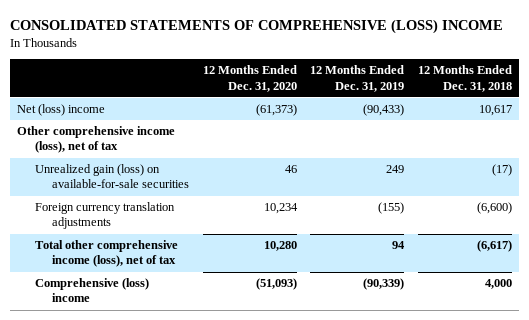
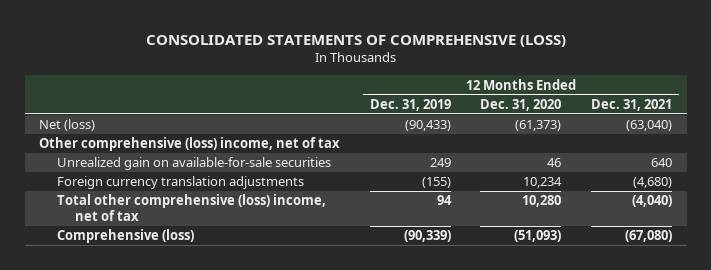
[10,18,504,34] CONSOLIDATED STATEMENTS OF COMPREHENSIVE (LOSS) INCOME -> [145,34,566,47] CONSOLIDATED STATEMENTS OF COMPREHENSIVE (LOSS)
[417,65,512,92] 12 Months Ended Dec. 31, 2018 -> none
none -> [591,98,673,111] Dec. 31, 2021
[17,104,106,117] Net (loss) income -> [39,119,96,132] Net (loss)
[17,126,176,154] Other comprehensive income (loss), net of tax -> [39,137,341,152] Other comprehensive (loss) income, net of tax
[34,164,189,189] Unrealized gain (loss) on available-for-sale securities -> [56,157,331,171] Unrealized gain on available-for-sale securities
[34,240,178,268] Total other comprehensive income (loss), net of tax -> [56,194,326,222] Total other comprehensive (loss) income, net of tax
[34,278,149,303] Comprehensive (loss) income -> [56,229,194,244] Comprehensive (loss)

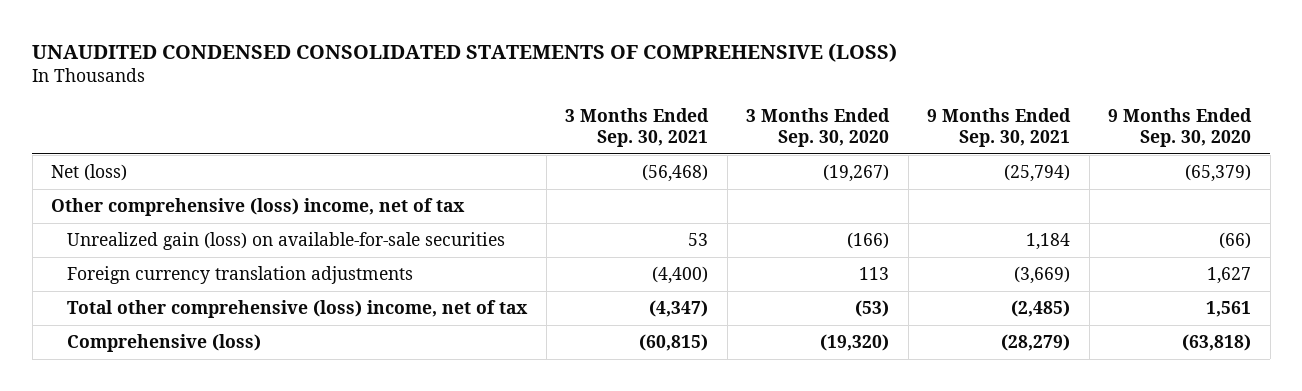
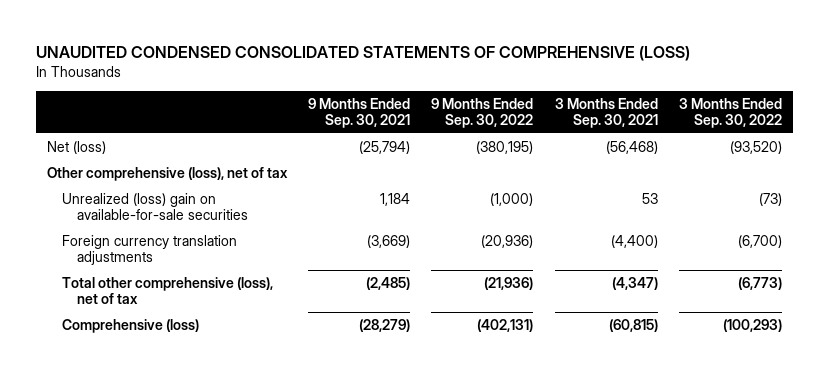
[746,108,891,148] 3 Months Ended Sep. 30, 2020 -> none
[1108,108,1253,148] 9 Months Ended Sep. 30, 2020 -> none
none -> [431,97,534,128] 9 Months Ended Sep. 30, 2022
none -> [678,97,782,128] 3 Months Ended Sep. 30, 2022
[51,198,466,217] Other comprehensive (loss) income, net of tax -> [46,166,288,181] Other comprehensive (loss), net of tax
[67,232,506,251] Unrealized gain (loss) on available-for-sale securities -> [62,192,249,221] Unrealized (loss) gain on available-for-sale securities
[67,300,529,319] Total other comprehensive (loss) income, net of tax -> [62,276,274,305] Total other comprehensive (loss), net of tax

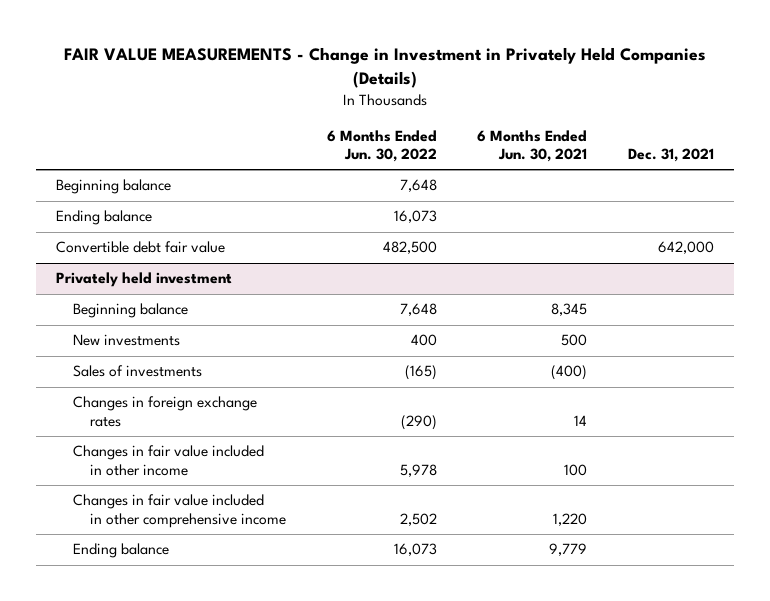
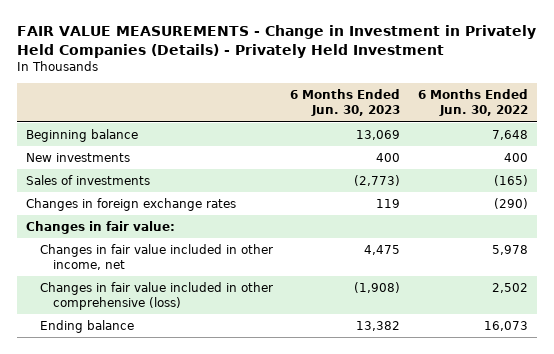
[63,46,706,88] FAIR VALUE MEASUREMENTS - Change in Investment in Privately Held Companies (Details) -> [17,25,537,59] FAIR VALUE MEASUREMENTS - Change in Investment in Privately Held Companies (Details) - Privately Held Investment
[477,129,588,163] 6 Months Ended Jun. 30, 2021 -> none
[627,148,714,163] Dec. 31, 2021 -> none
none -> [290,89,401,117] 6 Months Ended Jun. 30, 2023
[56,210,153,226] Ending balance -> none
[56,241,226,254] Convertible debt fair value -> none
[56,272,233,288] Privately held investment -> none
[73,303,189,319] Beginning balance -> none
none -> [26,220,176,234] Changes in fair value:
[73,445,265,476] Changes in fair value included in other income -> [39,243,273,270] Changes in fair value included in other income, net
[73,494,287,528] Changes in fair value included in other comprehensive income -> [39,281,273,310] Changes in fair value included in other comprehensive (loss)

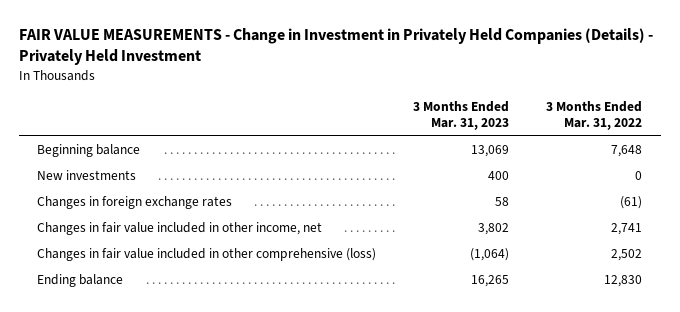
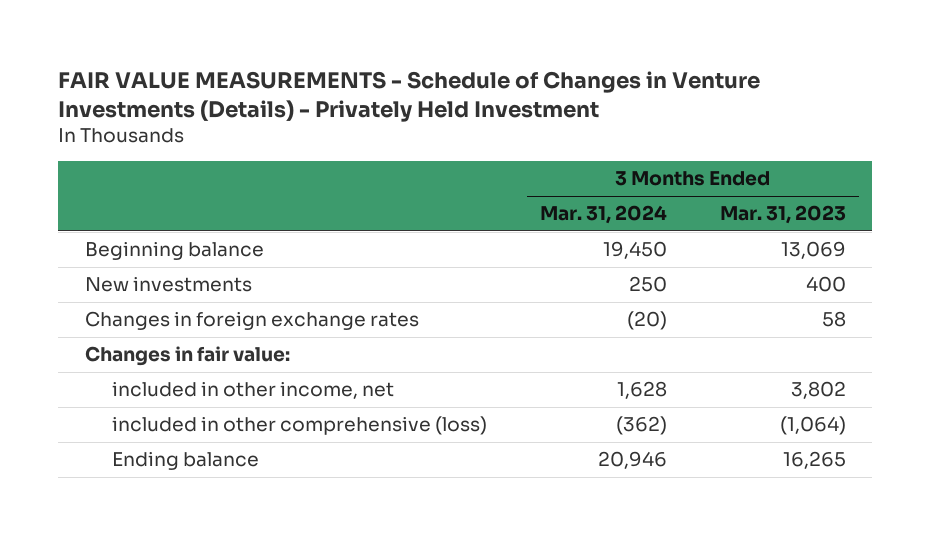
[18,28,653,66] FAIR VALUE MEASUREMENTS - Change in Investment in Privately Held Companies (Details) - Privately Held Investment -> [58,70,761,122] FAIR VALUE MEASUREMENTS - Schedule of Changes in Venture Investments (Details) - Privately Held Investment
[546,100,643,131] 3 Months Ended Mar. 31, 2022 -> none
none -> [539,205,667,225] Mar. 31, 2024
none -> [84,346,290,367] Changes in fair value:
[37,222,323,236] Changes in fair value included in other income, net -> [111,381,394,400] included in other income, net
[37,248,377,262] Changes in fair value included in other comprehensive (loss) -> [111,416,487,436] included in other comprehensive (loss)

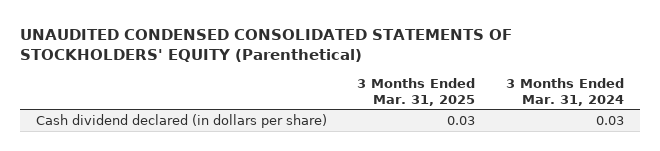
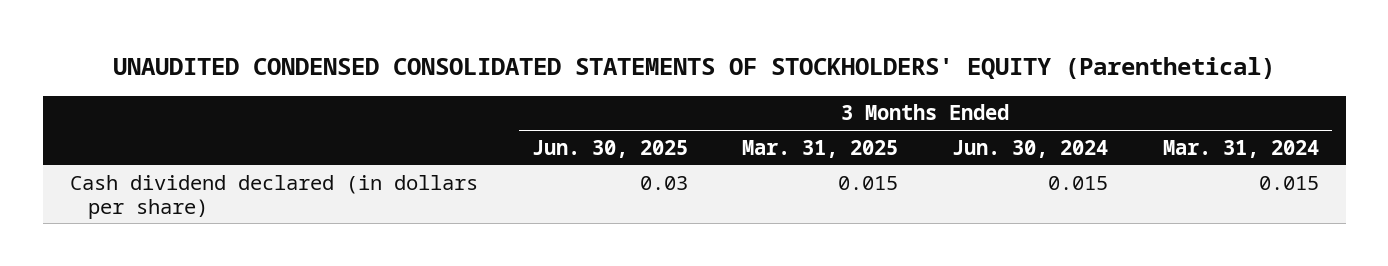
none -> [532,139,689,158] Jun. 30, 2025
none -> [952,139,1109,158] Jun. 30, 2024
[447,116,476,126] 0.03 -> [838,175,899,190] 0.015
[596,116,625,126] 0.03 -> [1258,175,1319,190] 0.015

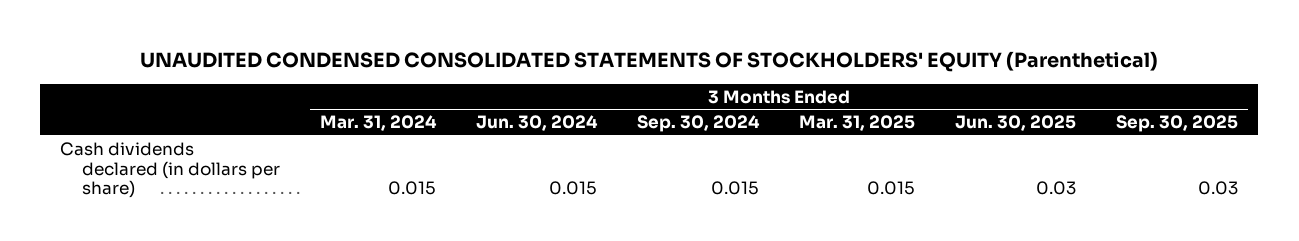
none -> [636,115,760,133] Sep. 30, 2024
none -> [1116,115,1239,133] Sep. 30, 2025
[69,174,478,219] Cash dividend declared (in dollars per share) -> [60,142,280,199] Cash dividends declared (in dollars per share)

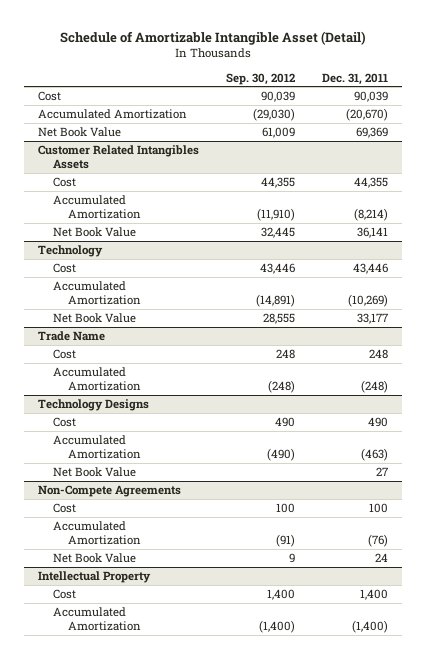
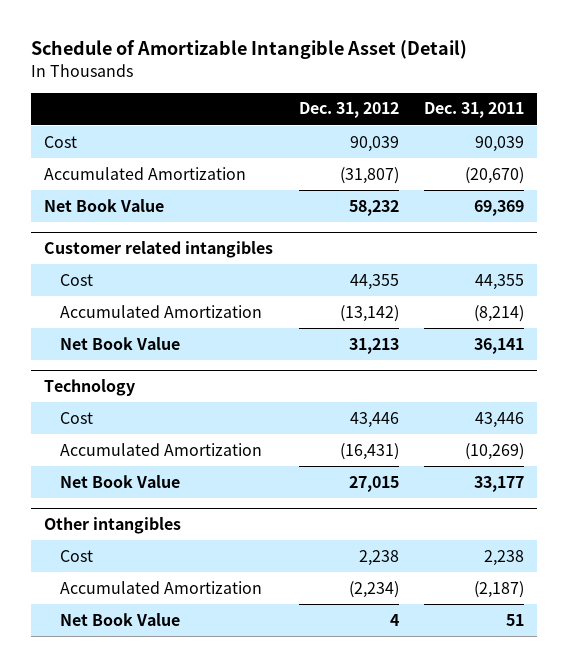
[226,72,296,85] Sep. 30, 2012 -> none
none -> [298,102,399,119] Dec. 31, 2012
[38,145,200,169] Customer Related Intangibles Assets -> [43,241,273,259] Customer related intangibles
[38,331,106,342] Trade Name -> none
[38,399,150,412] Technology Designs -> none
[52,417,76,428] Cost -> none
[52,435,141,459] Accumulated Amortization -> none
[38,485,182,498] Non-Compete Agreements -> none
[52,503,76,514] Cost -> none
[52,521,141,545] Accumulated Amortization -> none
[52,553,136,564] Net Book Value -> none
[38,571,152,584] Intellectual Property -> none
[52,589,76,600] Cost -> none
[52,607,141,631] Accumulated Amortization -> none
none -> [43,517,181,535] Other intangibles
[369,349,389,360] 248 -> [484,549,525,566] 2,238
[361,379,389,393] (248) -> [474,580,525,598] (2,187)
[376,467,389,477] 27 -> [506,613,525,626] 51

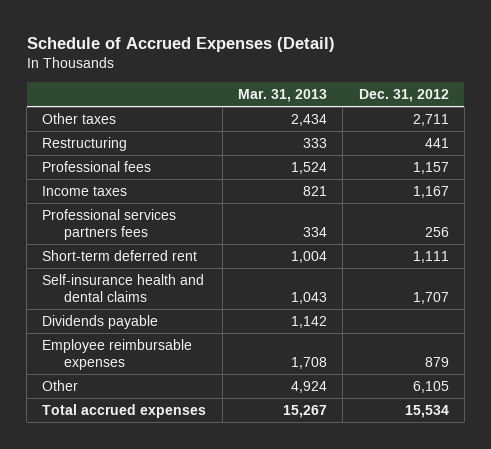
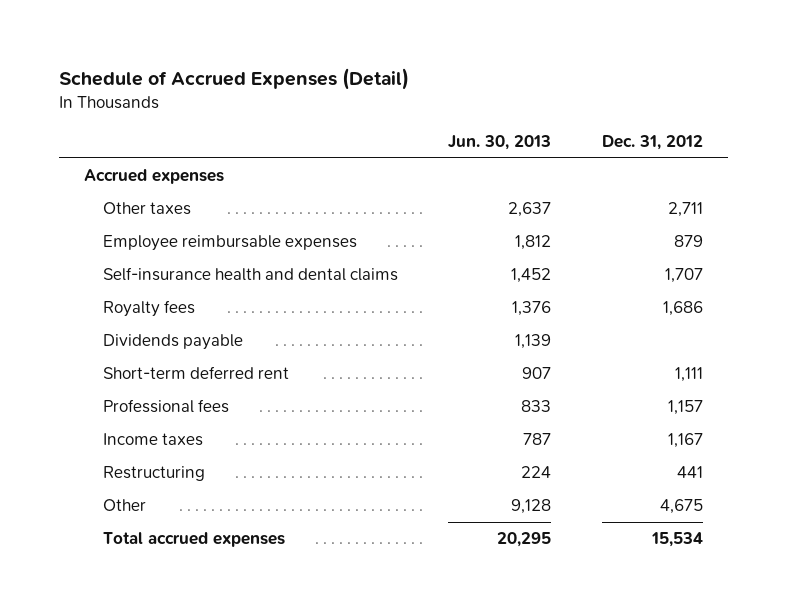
[238,88,328,102] Mar. 31, 2013 -> none
none -> [448,134,552,150] Jun. 30, 2013
none -> [83,169,224,185] Accrued expenses
[42,208,177,241] Professional services partners fees -> none
[42,338,193,371] Employee reimbursable expenses -> [102,235,357,252] Employee reimbursable expenses
none -> [102,300,195,318] Royalty fees
[42,249,198,261] Short-term deferred rent -> [102,366,289,380] Short-term deferred rent
[42,160,152,172] Professional fees -> [102,399,229,414] Professional fees
[42,185,128,196] Income taxes -> [102,433,203,447] Income taxes
[42,136,128,151] Restructuring -> [102,466,205,482] Restructuring
[412,380,449,393] 6,105 -> [659,499,703,515] 4,675

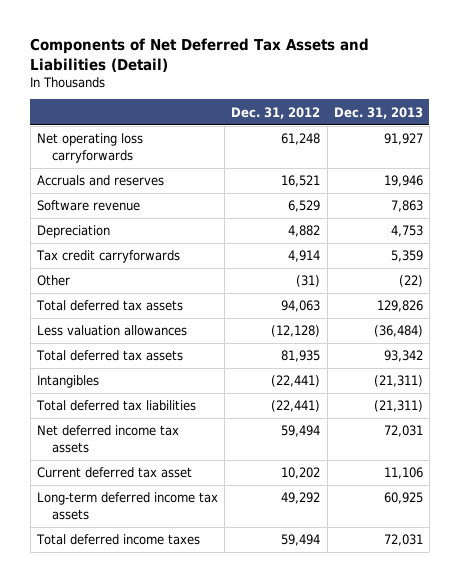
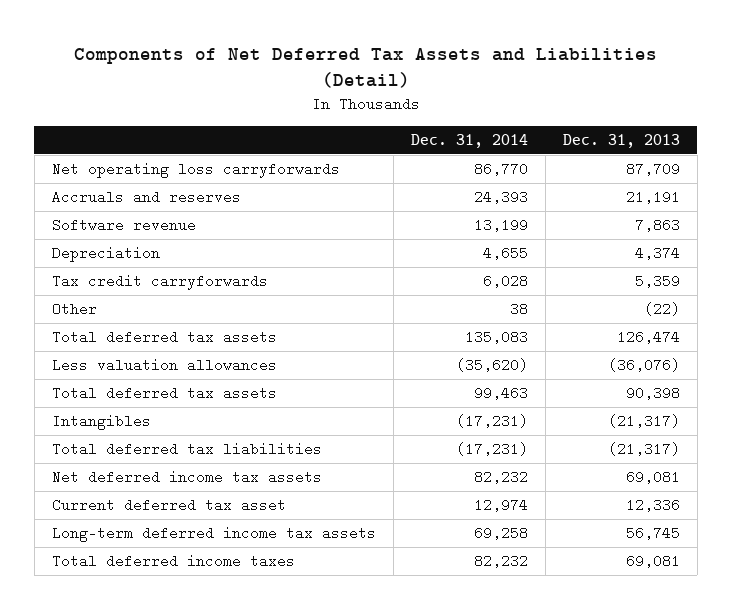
[231,106,321,119] Dec. 31, 2012 -> none
none -> [410,133,528,148] Dec. 31, 2014
[383,133,423,146] 91,927 -> [625,162,680,177] 87,709
[383,175,423,188] 19,946 -> [625,190,680,205] 21,191
[390,225,423,238] 4,753 -> [634,246,680,261] 4,374
[376,300,423,313] 129,826 -> [616,330,680,345] 126,474
[373,325,423,338] (36,484) -> [607,358,680,373] (36,076)
[383,350,423,363] 93,342 -> [625,386,680,401] 90,398
[373,375,423,388] (21,311) -> [607,414,680,429] (21,317)
[373,400,423,413] (21,311) -> [607,442,680,457] (21,317)
[383,425,423,438] 72,031 -> [625,470,680,485] 69,081
[383,467,423,480] 11,106 -> [625,498,680,513] 12,336
[383,492,423,505] 60,925 -> [625,526,680,541] 56,745
[383,534,423,547] 72,031 -> [625,554,680,569] 69,081

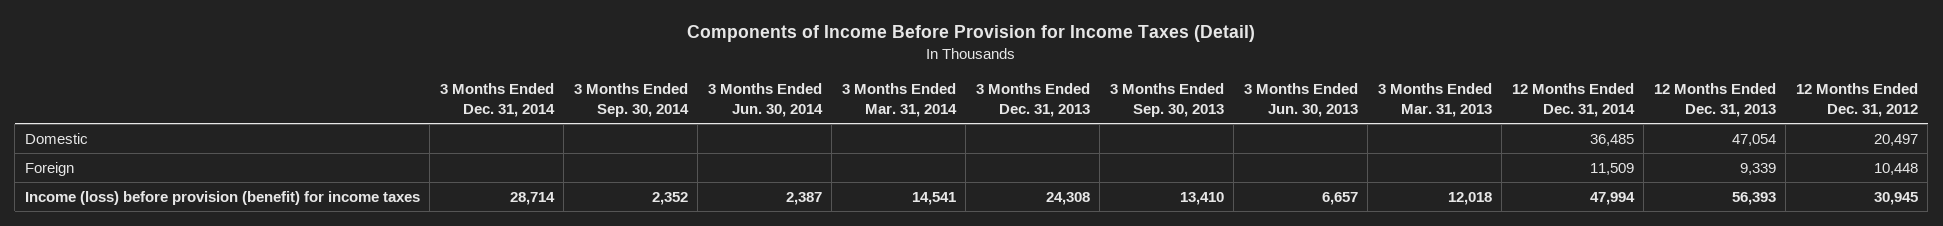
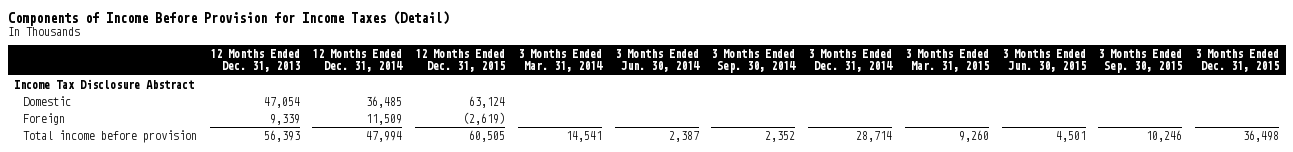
[975,83,1090,117] 3 Months Ended Dec. 31, 2013 -> none
[1109,83,1224,117] 3 Months Ended Sep. 30, 2013 -> none
[1243,83,1358,117] 3 Months Ended Jun. 30, 2013 -> none
[1377,83,1492,117] 3 Months Ended Mar. 31, 2013 -> none
[1795,83,1918,117] 12 Months Ended Dec. 31, 2012 -> none
none -> [415,49,506,73] 12 Months Ended Dec. 31, 2015
none -> [904,49,989,73] 3 Months Ended Mar. 31, 2015
none -> [1001,49,1086,73] 3 Months Ended Jun. 30, 2015
none -> [1098,49,1183,74] 3 Months Ended Sep. 30, 2015
none -> [1195,49,1280,73] 3 Months Ended Dec. 31, 2015
none -> [14,78,195,89] Income Tax Disclosure Abstract
[24,190,420,205] Income (loss) before provision (benefit) for income taxes -> [23,129,198,143] Total income before provision

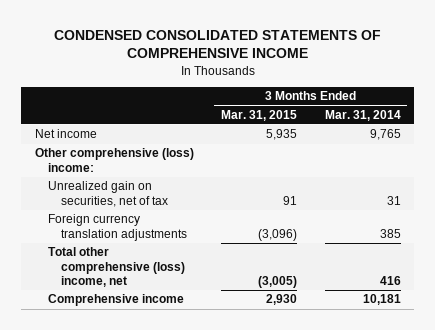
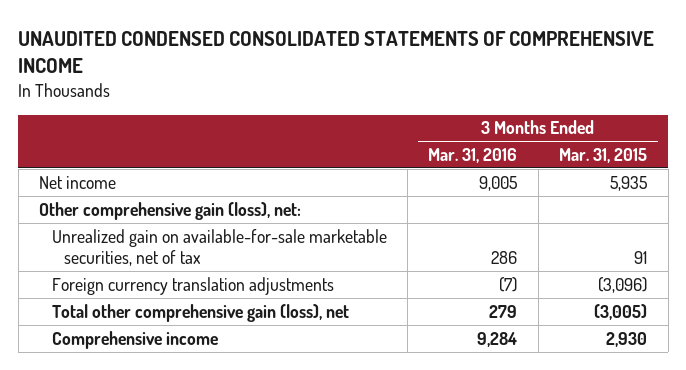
[53,29,381,59] CONDENSED CONSOLIDATED STATEMENTS OF COMPREHENSIVE INCOME -> [18,30,655,74] UNAUDITED CONDENSED CONSOLIDATED STATEMENTS OF COMPREHENSIVE INCOME
[324,109,401,121] Mar. 31, 2014 -> none
none -> [428,147,518,163] Mar. 31, 2016
[34,148,194,172] Other comprehensive (loss) income: -> [39,201,302,220] Other comprehensive gain (loss), net:
[47,181,168,207] Unrealized gain on securities, net of tax -> [51,228,387,266] Unrealized gain on available-for-sale marketable securities, net of tax
[47,247,185,288] Total other comprehensive (loss) income, net -> [51,303,349,322] Total other comprehensive gain (loss), net

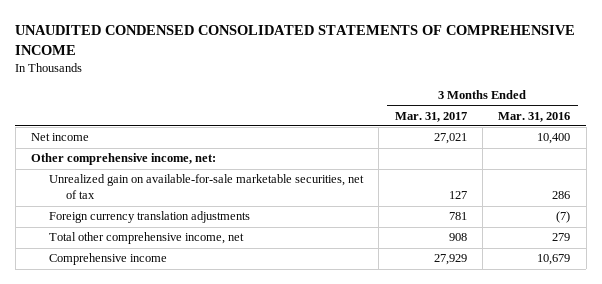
[559,147,648,163] Mar. 31, 2015 -> none
none -> [394,111,467,122] Mar. 31, 2017
[479,175,518,191] 9,005 -> [537,133,571,145] 10,400
[39,201,302,220] Other comprehensive gain (loss), net: -> [31,153,217,166] Other comprehensive income, net:
[51,303,349,322] Total other comprehensive gain (loss), net -> [48,232,244,245] Total other comprehensive income, net
[477,331,518,347] 9,284 -> [537,254,571,266] 10,679

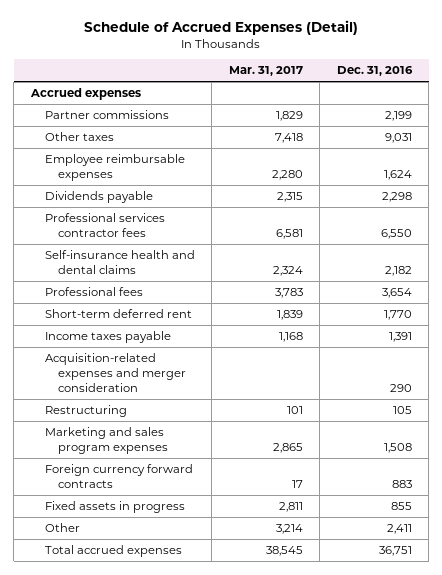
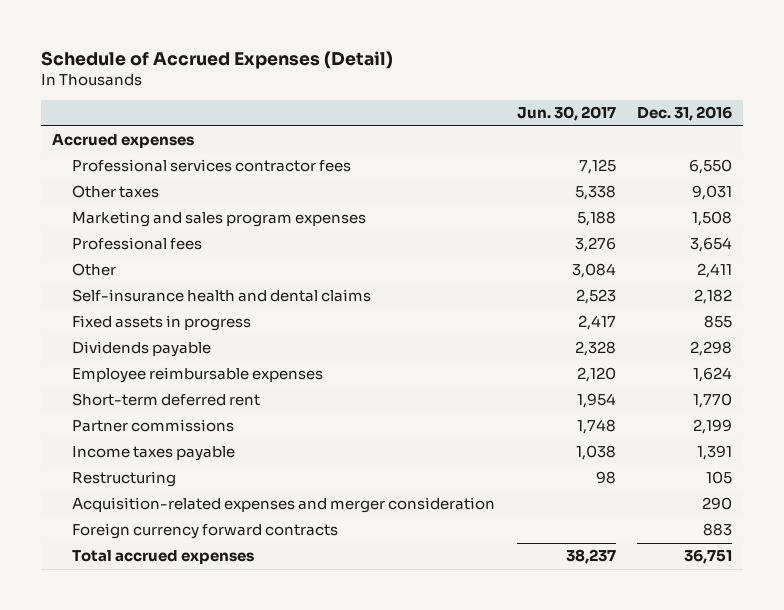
[228,66,303,77] Mar. 31, 2017 -> none
none -> [516,106,616,122] Jun. 30, 2017
[44,132,114,142] Other taxes -> [72,185,160,199] Other taxes
[44,427,169,455] Marketing and sales program expenses -> [72,211,367,228] Marketing and sales program expenses
[44,523,80,533] Other -> [72,263,117,277] Other
[44,250,195,275] Self-insurance health and dental claims -> [72,289,372,303] Self-insurance health and dental claims
[44,501,185,514] Fixed assets in progress -> [72,315,252,332] Fixed assets in progress
[44,191,153,204] Dividends payable -> [72,341,212,358] Dividends payable
[44,154,185,182] Employee reimbursable expenses -> [72,367,324,384] Employee reimbursable expenses
[44,110,169,120] Partner commissions -> [72,419,235,433] Partner commissions
[44,353,187,393] Acquisition-related expenses and merger consideration -> [72,497,496,514] Acquisition-related expenses and merger consideration

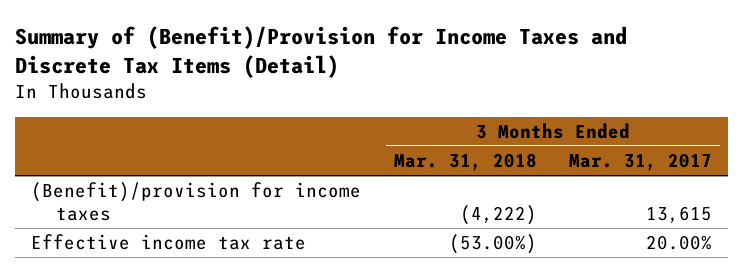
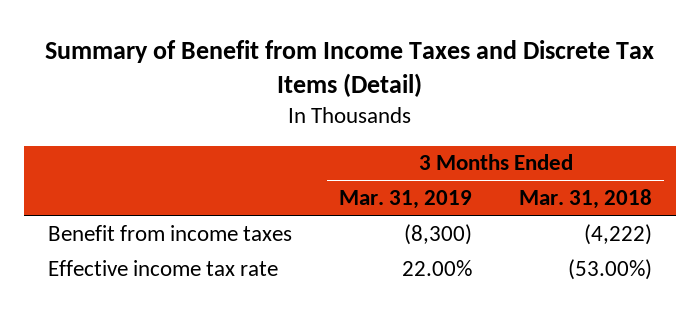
[15,26,628,78] Summary of (Benefit)/Provision for Income Taxes and Discrete Tax Items (Detail) -> [45,39,655,98] Summary of Benefit from Income Taxes and Discrete Tax Items (Detail)
[569,152,713,171] Mar. 31, 2017 -> none
none -> [339,190,473,210] Mar. 31, 2019
[31,182,362,221] (Benefit)/provision for income taxes -> [47,224,292,241] Benefit from income taxes

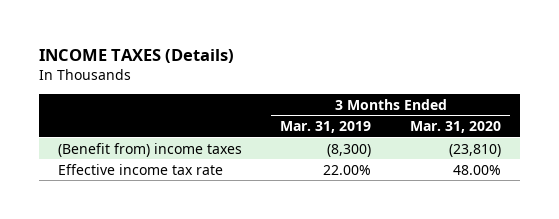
[45,39,655,98] Summary of Benefit from Income Taxes and Discrete Tax Items (Detail) -> [38,48,234,63] INCOME TAXES (Details)
[519,189,653,210] Mar. 31, 2018 -> none
none -> [409,121,501,134] Mar. 31, 2020
[47,224,292,241] Benefit from income taxes -> [58,142,243,157] (Benefit from) income taxes

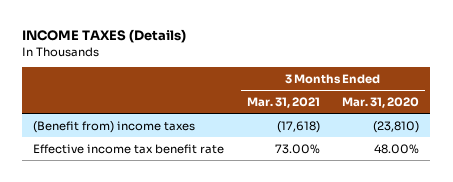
[280,121,372,134] Mar. 31, 2019 -> none
none -> [246,96,320,108] Mar. 31, 2021
[58,163,224,175] Effective income tax rate -> [33,143,225,154] Effective income tax benefit rate

